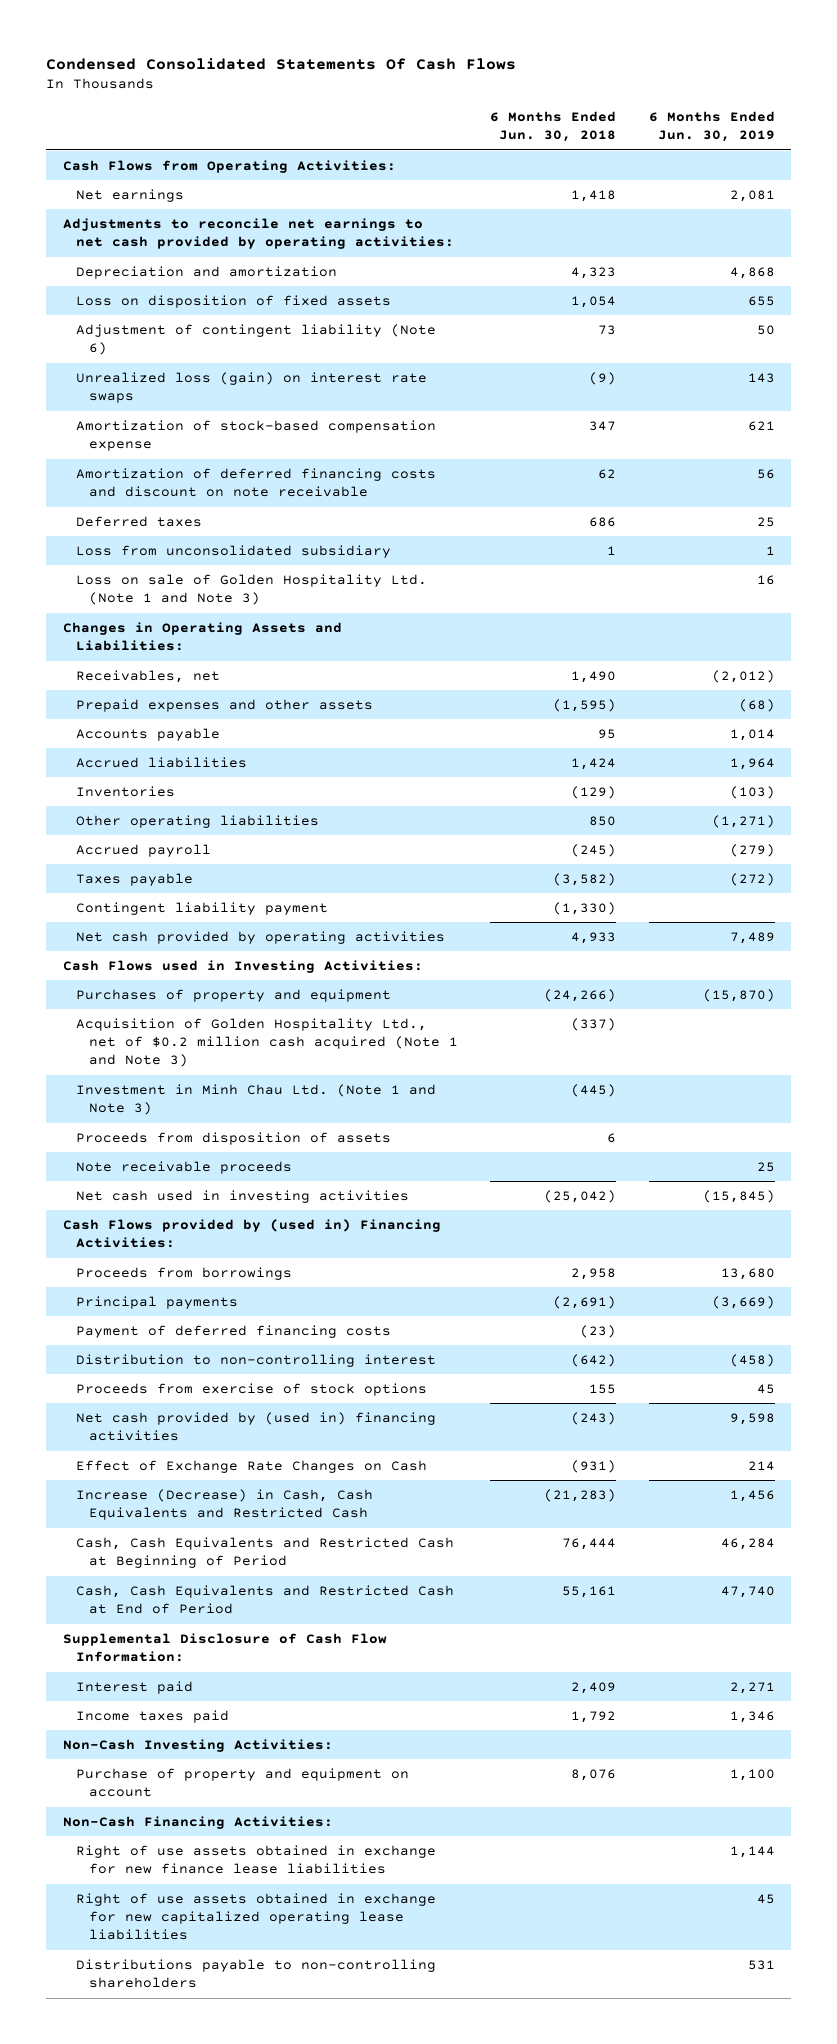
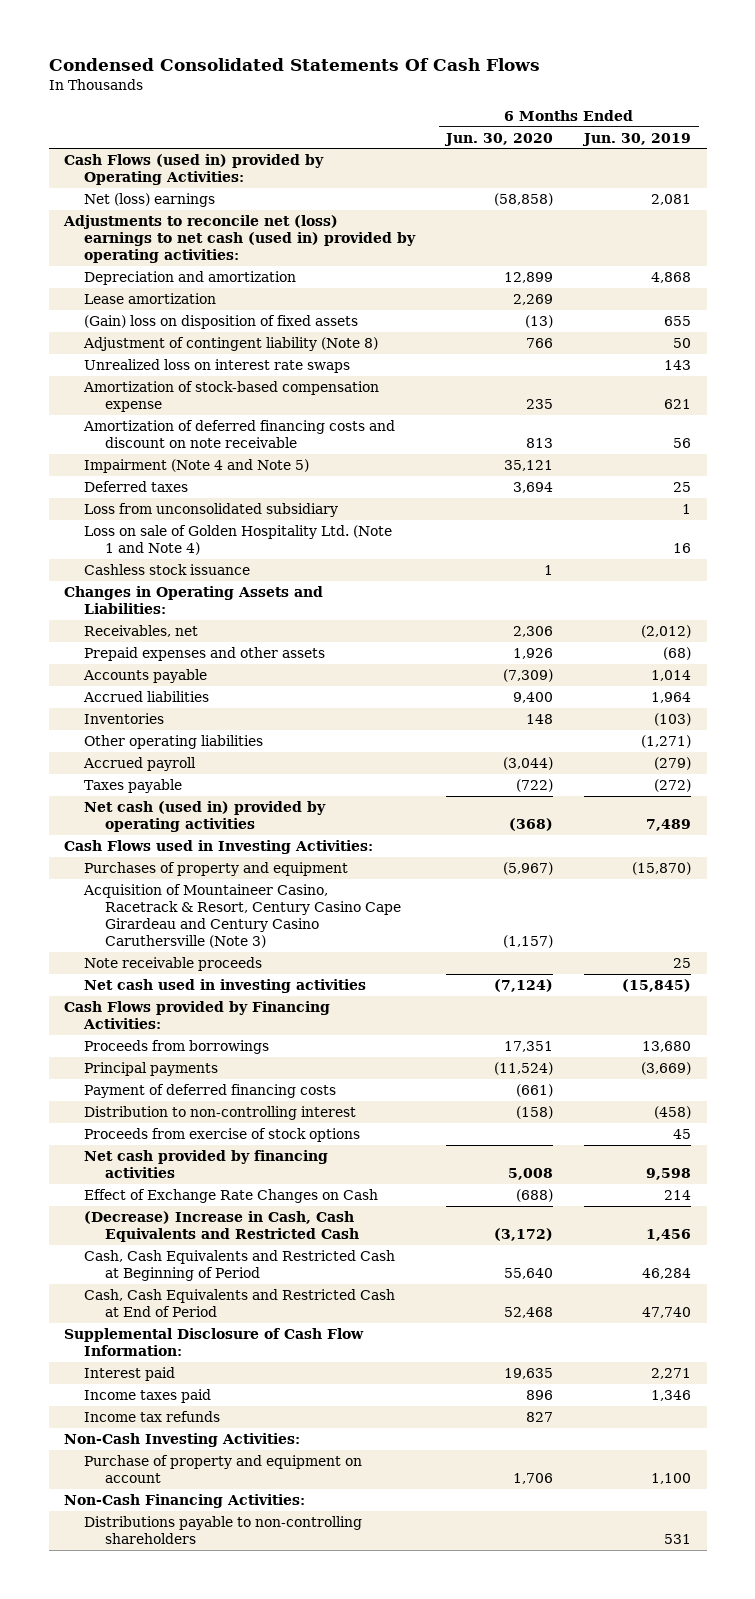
[490,110,617,143] 6 Months Ended Jun. 30, 2018 -> none
none -> [444,132,554,146] Jun. 30, 2020
[62,159,396,173] Cash Flows from Operating Activities: -> [64,154,325,186] Cash Flows (used in) provided by Operating Activities:
[75,188,184,202] Net earnings -> [84,193,216,208] Net (loss) earnings
[62,217,454,250] Adjustments to reconcile net earnings to net cash provided by operating activities: -> [63,215,417,264] Adjustments to reconcile net (loss) earnings to net cash (used in) provided by operating activities:
none -> [84,293,217,305] Lease amortization
[75,294,391,308] Loss on disposition of fixed assets -> [84,315,359,330] (Gain) loss on disposition of fixed assets
[75,323,436,356] Adjustment of contingent liability (Note 6) -> [83,337,379,352] Adjustment of contingent liability (Note 8)
[75,371,427,404] Unrealized loss (gain) on interest rate swaps -> [84,359,351,374] Unrealized loss on interest rate swaps
none -> [84,459,310,474] Impairment (Note 4 and Note 5)
[75,573,427,606] Loss on sale of Golden Hospitality Ltd. (Note 1 and Note 3) -> [84,525,393,556] Loss on sale of Golden Hospitality Ltd. (Note 1 and Note 4)
none -> [84,564,251,576] Cashless stock issuance
[75,901,328,915] Contingent liability payment -> none
[75,930,445,944] Net cash provided by operating activities -> [84,801,327,833] Net cash (used in) provided by operating activities
[75,1017,458,1068] Acquisition of Golden Hospitality Ltd., net of $0.2 million cash acquired (Note 1 and Note 3) -> none
[75,1083,436,1116] Investment in Minh Chau Ltd. (Note 1 and Note 3) -> none
[75,1131,391,1145] Proceeds from disposition of assets -> none
none -> [83,884,401,949] Acquisition of Mountaineer Casino, Racetrack & Resort, Century Casino Cape Girardeau and Century Casino Caruthersville (Note 3)
[62,1218,441,1249] Cash Flows provided by (used in) Financing Activities: -> [64,1001,331,1030] Cash Flows provided by Financing Activities:
[75,1411,436,1442] Net cash provided by (used in) financing activities -> [84,1150,329,1179] Net cash provided by financing activities
[75,1488,373,1521] Increase (Decrease) in Cash, Cash Equivalents and Restricted Cash -> [84,1211,359,1243] (Decrease) Increase in Cash, Cash Equivalents and Restricted Cash
none -> [84,1411,221,1423] Income tax refunds
[75,1844,436,1875] Right of use assets obtained in exchange for new finance lease liabilities -> none
[75,1892,436,1941] Right of use assets obtained in exchange for new capitalized operating lease liabilities -> none

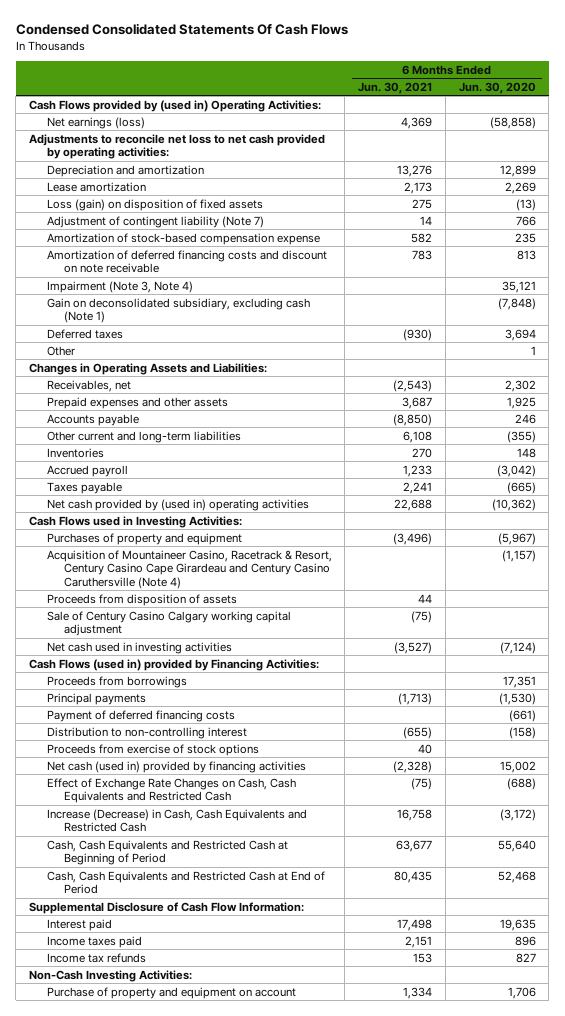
[582,132,692,146] Jun. 30, 2019 -> none
none -> [358,81,433,94] Jun. 30, 2021
[64,154,325,186] Cash Flows (used in) provided by Operating Activities: -> [29,99,322,112] Cash Flows provided by (used in) Operating Activities:
[84,193,216,208] Net (loss) earnings -> [46,116,145,129] Net earnings (loss)
[63,215,417,264] Adjustments to reconcile net (loss) earnings to net cash (used in) provided by operating activities: -> [29,133,326,160] Adjustments to reconcile net loss to net cash provided by operating activities:
[84,359,351,374] Unrealized loss on interest rate swaps -> none
[84,315,359,330] (Gain) loss on disposition of fixed assets -> [46,198,263,211] Loss (gain) on disposition of fixed assets
[83,337,379,352] Adjustment of contingent liability (Note 8) -> [46,215,264,228] Adjustment of contingent liability (Note 7)
[84,459,310,474] Impairment (Note 4 and Note 5) -> [46,280,193,293] Impairment (Note 3, Note 4)
none -> [46,297,310,324] Gain on deconsolidated subsidiary, excluding cash (Note 1)
[84,503,339,518] Loss from unconsolidated subsidiary -> none
[84,525,393,556] Loss on sale of Golden Hospitality Ltd. (Note 1 and Note 4) -> none
[84,564,251,576] Cashless stock issuance -> none
none -> [46,345,75,356] Other
[83,691,210,703] Accrued liabilities -> none
[513,626,554,638] 2,306 -> [504,379,536,392] 2,302
[513,648,554,660] 1,926 -> [506,396,536,409] 1,925
[503,669,554,683] (7,309) -> [514,413,536,424] 246
none -> [46,430,241,443] Other current and long-term liabilities
[84,735,264,750] Other operating liabilities -> none
[503,757,554,771] (3,044) -> [496,464,536,477] (3,042)
[516,779,554,793] (722) -> [506,481,536,494] (665)
[84,801,327,833] Net cash (used in) provided by operating activities -> [46,498,309,511] Net cash provided by (used in) operating activities
[509,818,554,832] (368) -> [491,498,536,511] (10,362)
[84,957,263,972] Note receivable proceeds -> none
[83,884,401,949] Acquisition of Mountaineer Casino, Racetrack & Resort, Century Casino Cape Girardeau and Century Casino Caruthersville (Note 3) -> [46,549,332,589] Acquisition of Mountaineer Casino, Racetrack & Resort, Century Casino Cape Girardeau and Century Casino Caruthersville (Note 4)
none -> [46,593,237,606] Proceeds from disposition of assets
none -> [46,610,291,637] Sale of Century Casino Calgary working capital adjustment
[64,1001,331,1030] Cash Flows provided by Financing Activities: -> [29,658,320,671] Cash Flows (used in) provided by Financing Activities:
[494,1062,554,1076] (11,524) -> [498,692,536,705] (1,530)
[84,1150,329,1179] Net cash provided by financing activities -> [46,760,306,773] Net cash (used in) provided by financing activities
[508,1168,554,1181] 5,008 -> [499,760,536,773] 15,002
[84,1189,379,1204] Effect of Exchange Rate Changes on Cash -> [46,777,296,804] Effect of Exchange Rate Changes on Cash, Cash Equivalents and Restricted Cash
[84,1211,359,1243] (Decrease) Increase in Cash, Cash Equivalents and Restricted Cash -> [46,808,307,833] Increase (Decrease) in Cash, Cash Equivalents and Restricted Cash
[64,1494,306,1509] Non-Cash Financing Activities: -> none
[84,1516,363,1545] Distributions payable to non-controlling shareholders -> none

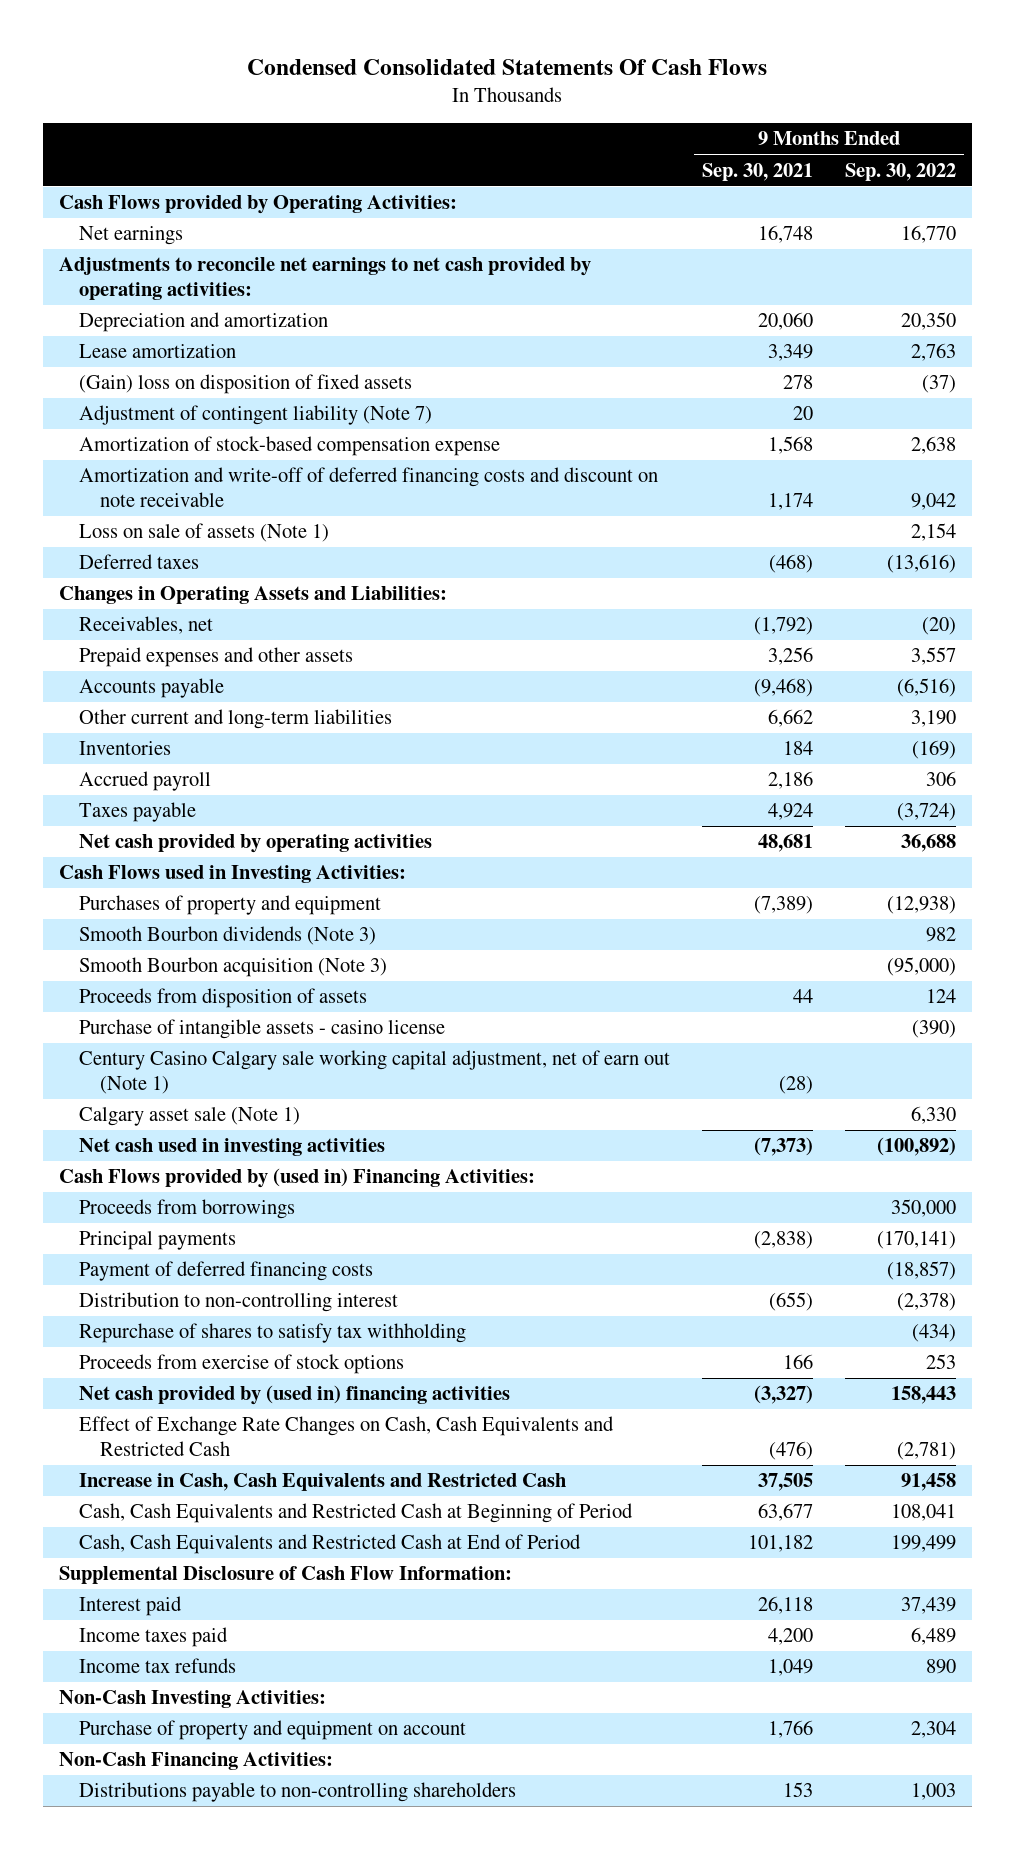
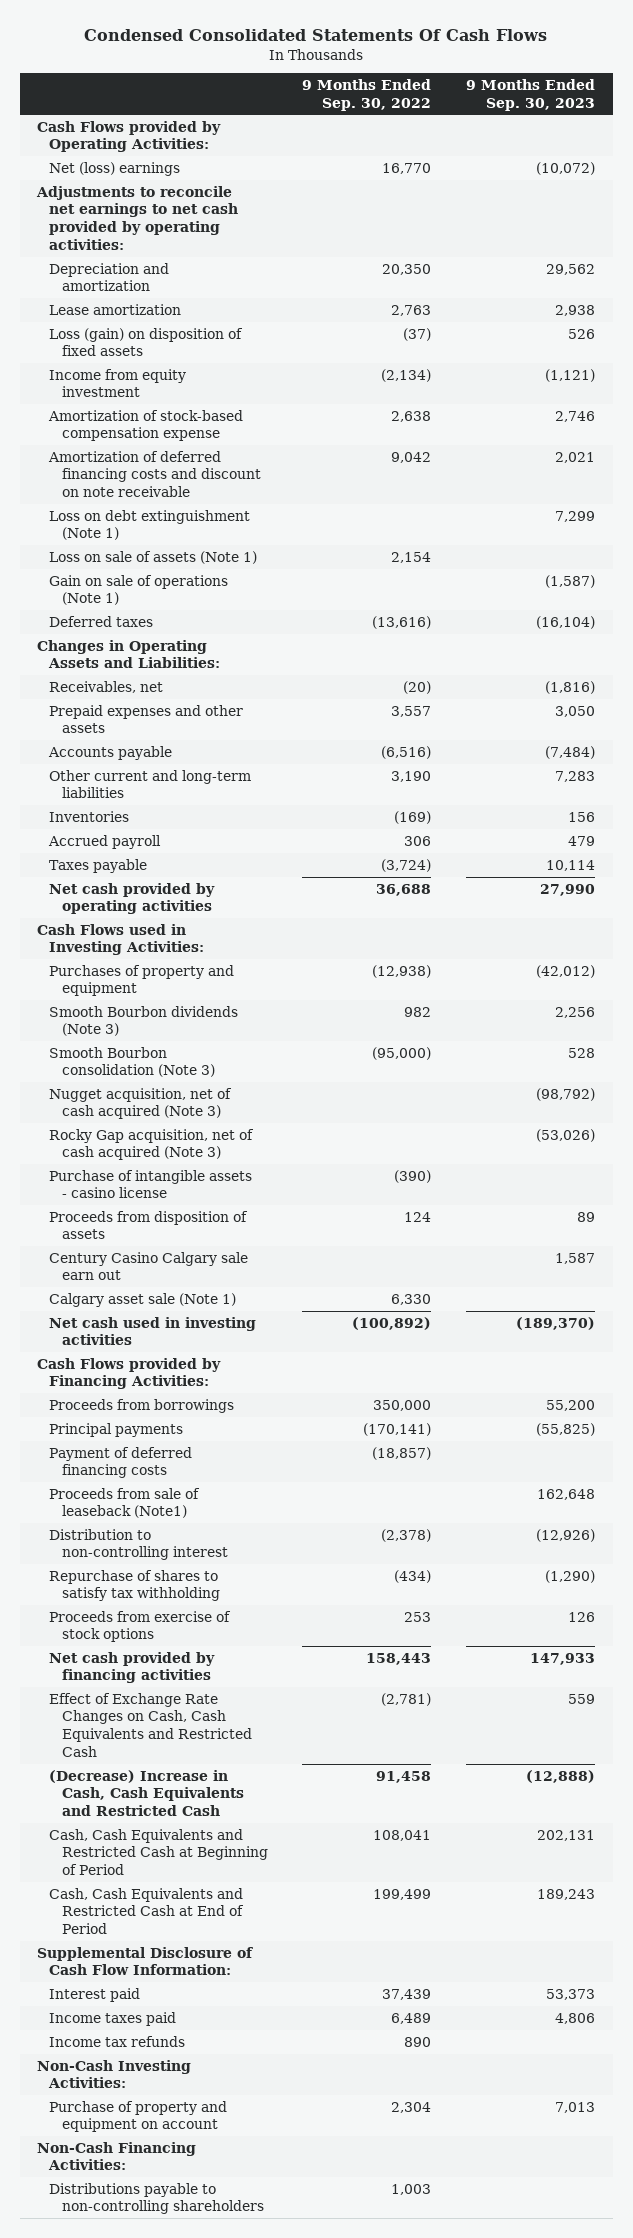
[701,162,813,181] Sep. 30, 2021 -> none
none -> [466,78,596,111] 9 Months Ended Sep. 30, 2023
[79,226,184,246] Net earnings -> [49,161,181,176] Net (loss) earnings
[79,405,433,426] Adjustment of contingent liability (Note 7) -> none
[79,374,413,395] (Gain) loss on disposition of fixed assets -> [49,327,244,357] Loss (gain) on disposition of fixed assets
none -> [49,368,187,398] Income from equity investment
[79,467,659,508] Amortization and write-off of deferred financing costs and discount on note receivable -> [48,450,261,498] Amortization of deferred financing costs and discount on note receivable
none -> [49,509,251,541] Loss on debt extinguishment (Note 1)
none -> [49,574,229,606] Gain on sale of operations (Note 1)
[79,957,388,978] Smooth Bourbon acquisition (Note 3) -> [49,1046,215,1078] Smooth Bourbon consolidation (Note 3)
none -> [49,1087,233,1120] Nugget acquisition, net of cash acquired (Note 3)
none -> [49,1128,255,1161] Rocky Gap acquisition, net of cash acquired (Note 3)
[79,1050,671,1095] Century Casino Calgary sale working capital adjustment, net of earn out (Note 1) -> none
[79,988,368,1009] Proceeds from disposition of assets -> [49,1210,249,1240] Proceeds from disposition of assets
none -> [49,1251,249,1281] Century Casino Calgary sale earn out
[58,1168,535,1189] Cash Flows provided by (used in) Financing Activities: -> [37,1357,222,1390] Cash Flows provided by Financing Activities:
none -> [49,1487,201,1519] Proceeds from sale of leaseback (Note1)
[79,1385,511,1406] Net cash provided by (used in) financing activities -> [49,1651,216,1684] Net cash provided by financing activities
[79,1473,567,1492] Increase in Cash, Cash Equivalents and Restricted Cash -> [49,1769,244,1817] (Decrease) Increase in Cash, Cash Equivalents and Restricted Cash

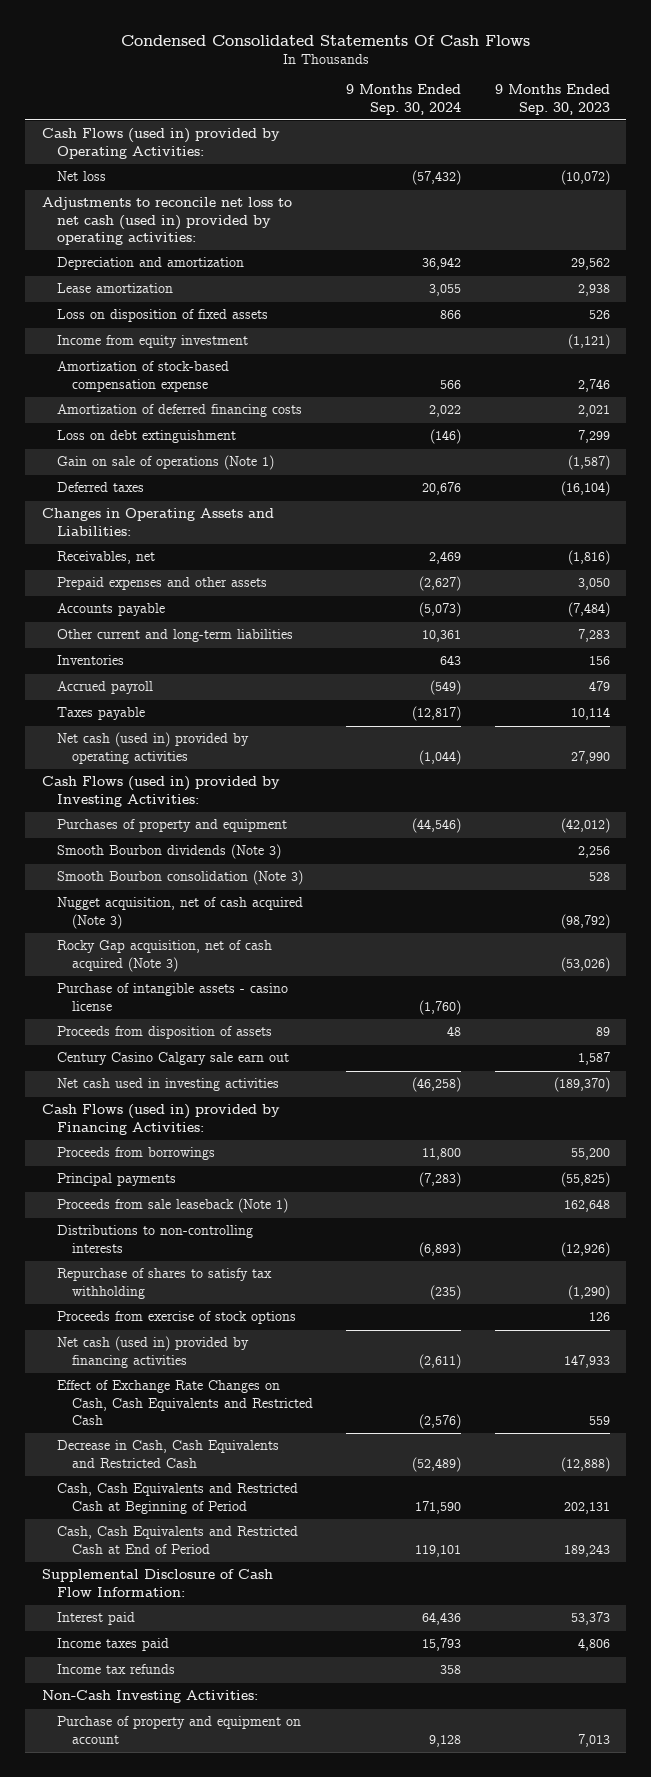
[302,78,432,111] 9 Months Ended Sep. 30, 2022 -> none
none -> [346,84,462,115] 9 Months Ended Sep. 30, 2024
[37,120,222,153] Cash Flows provided by Operating Activities: -> [41,128,280,159] Cash Flows (used in) provided by Operating Activities:
[49,161,181,176] Net (loss) earnings -> [56,171,106,182] Net loss
[36,185,239,250] Adjustments to reconcile net earnings to net cash provided by operating activities: -> [41,197,292,245] Adjustments to reconcile net loss to net cash (used in) provided by operating activities:
[49,327,244,357] Loss (gain) on disposition of fixed assets -> [56,309,268,323] Loss on disposition of fixed assets
[49,550,258,564] Loss on sale of assets (Note 1) -> none
[48,450,261,498] Amortization of deferred financing costs and discount on note receivable -> [56,404,302,418] Amortization of deferred financing costs
[49,509,251,541] Loss on debt extinguishment (Note 1) -> [56,430,236,444] Loss on debt extinguishment
[49,882,216,915] Net cash provided by operating activities -> [56,732,249,764] Net cash (used in) provided by operating activities
[37,923,205,956] Cash Flows used in Investing Activities: -> [41,776,280,807] Cash Flows (used in) provided by Investing Activities:
[49,1292,237,1307] Calgary asset sale (Note 1) -> none
[37,1357,222,1390] Cash Flows provided by Financing Activities: -> [41,1104,280,1135] Cash Flows (used in) provided by Financing Activities:
[49,1446,193,1479] Payment of deferred financing costs -> none
[49,1487,201,1519] Proceeds from sale of leaseback (Note1) -> [56,1198,288,1214] Proceeds from sale leaseback (Note 1)
[49,1528,228,1561] Distribution to non-controlling interest -> [56,1225,253,1253] Distributions to non-controlling interests
[49,1651,216,1684] Net cash provided by financing activities -> [56,1336,249,1368] Net cash (used in) provided by financing activities
[49,1769,244,1817] (Decrease) Increase in Cash, Cash Equivalents and Restricted Cash -> [56,1440,279,1468] Decrease in Cash, Cash Equivalents and Restricted Cash
[37,2141,197,2171] Non-Cash Financing Activities: -> none
[49,2182,264,2215] Distributions payable to non-controlling shareholders -> none

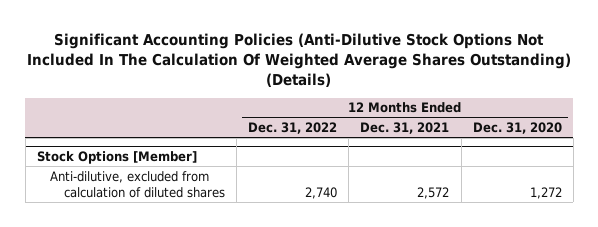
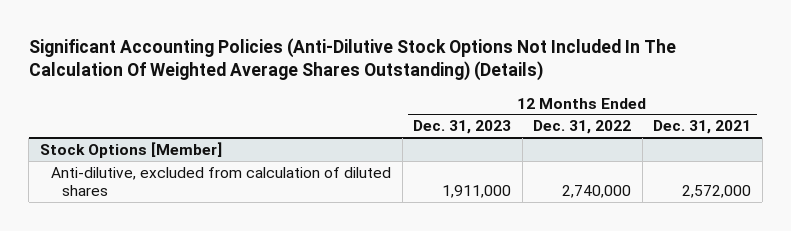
[472,121,562,134] Dec. 31, 2020 -> none
none -> [413,120,512,135] Dec. 31, 2023
[304,186,337,199] 2,740 -> [562,184,632,198] 2,740,000
[417,186,450,199] 2,572 -> [682,184,752,198] 2,572,000

